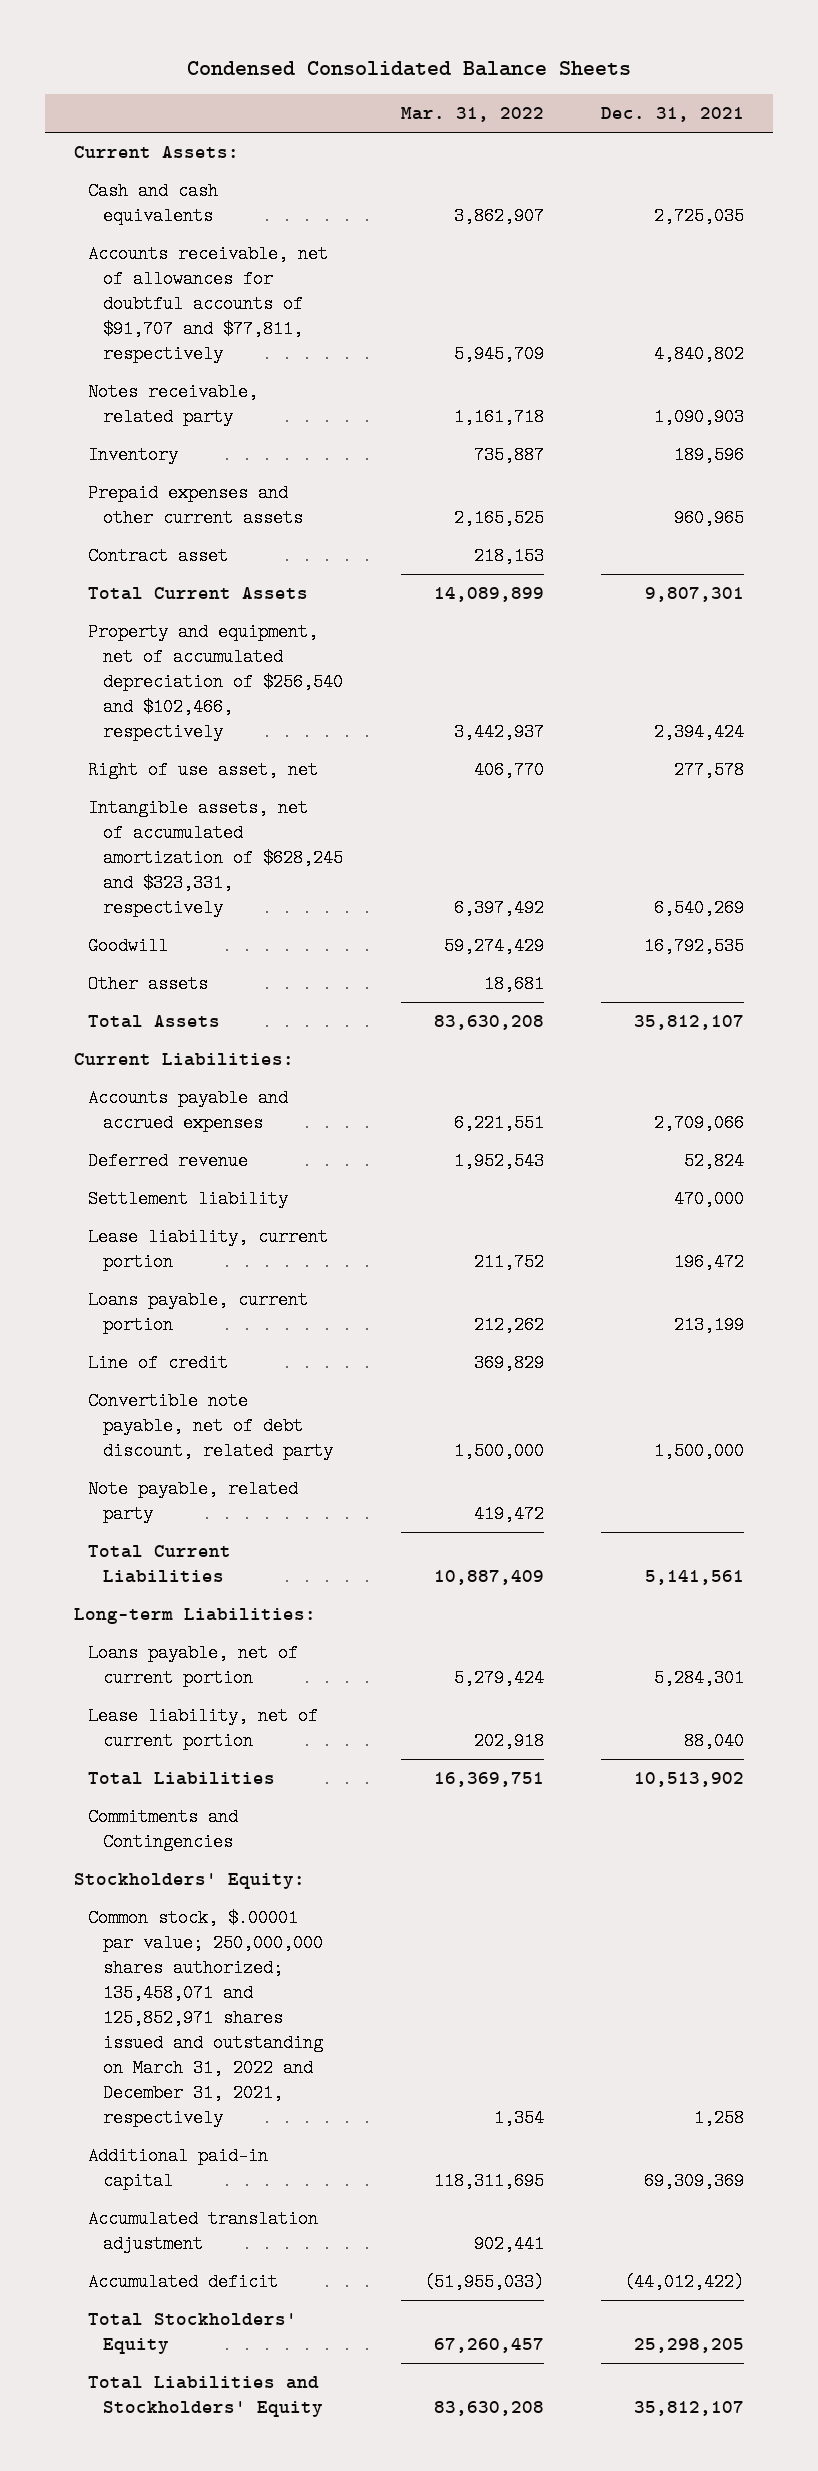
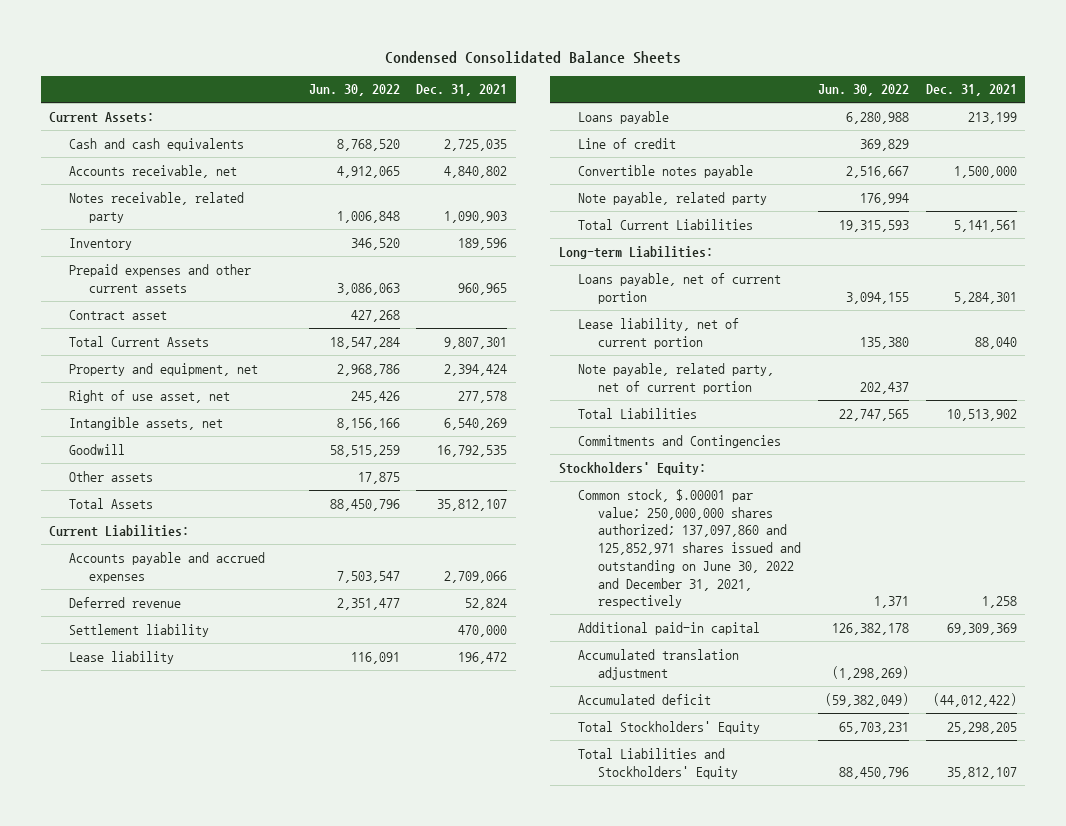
[400,107,544,123] Mar. 31, 2022 -> none
none -> [308,84,400,97] Jun. 30, 2022
[88,244,329,363] Accounts receivable, net of allowances for doubtful accounts of $91,707 and $77,811, respectively -> [68,164,237,178] Accounts receivable, net
[88,622,343,741] Property and equipment, net of accumulated depreciation of $256,540 and $102,466, respectively -> [68,362,258,376] Property and equipment, net
[88,798,343,917] Intangible assets, net of accumulated amortization of $628,245 and $323,331, respectively -> [68,416,223,430] Intangible assets, net
[88,1227,329,1271] Lease liability, current portion -> [68,650,174,664] Lease liability
[88,1290,309,1334] Loans payable, current portion -> [578,110,670,124] Loans payable
[88,1391,333,1460] Convertible note payable, net of debt discount, related party -> [578,164,754,178] Convertible notes payable
none -> [578,362,775,394] Note payable, related party, net of current portion
[88,1908,323,2127] Common stock, $.00001 par value; 250,000,000 shares authorized; 135,458,071 and 125,852,971 shares issued and outstanding on March 31, 2022 and December 31, 2021, respectively -> [578,488,802,609] Common stock, $.00001 par value; 250,000,000 shares authorized; 137,097,860 and 125,852,971 shares issued and outstanding on June 30, 2022 and December 31, 2021, respectively

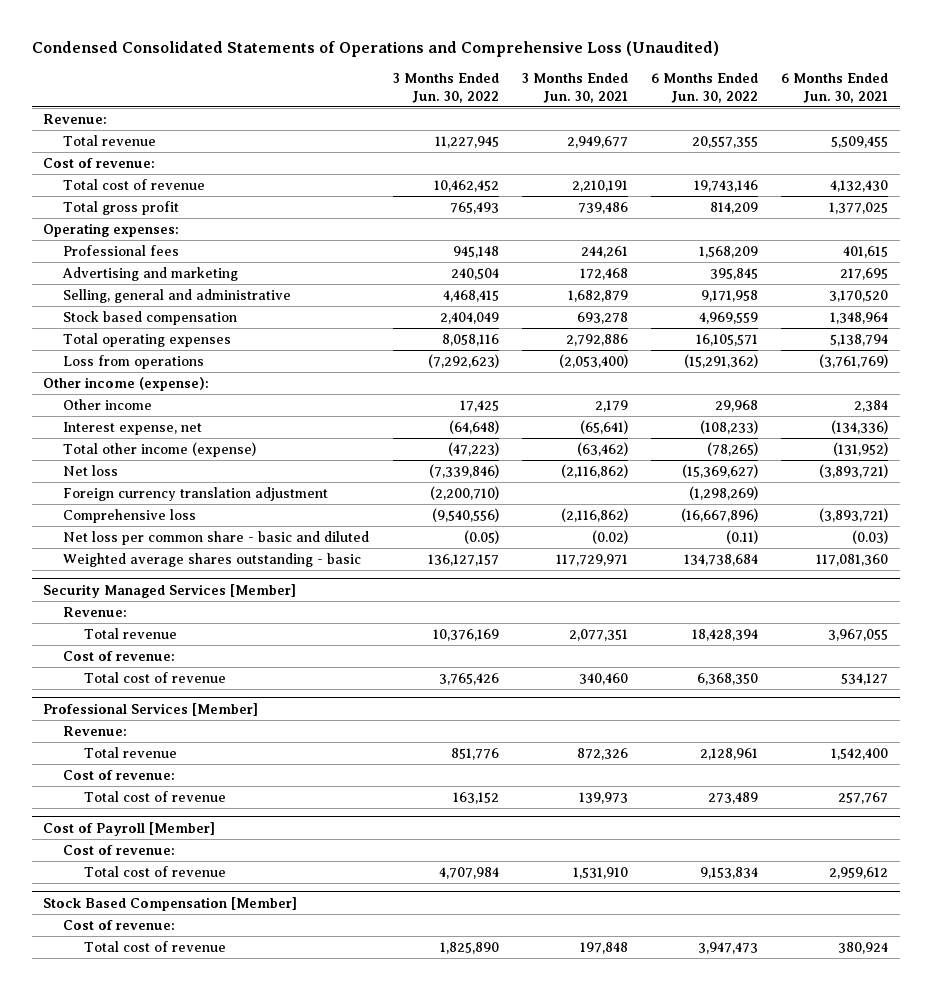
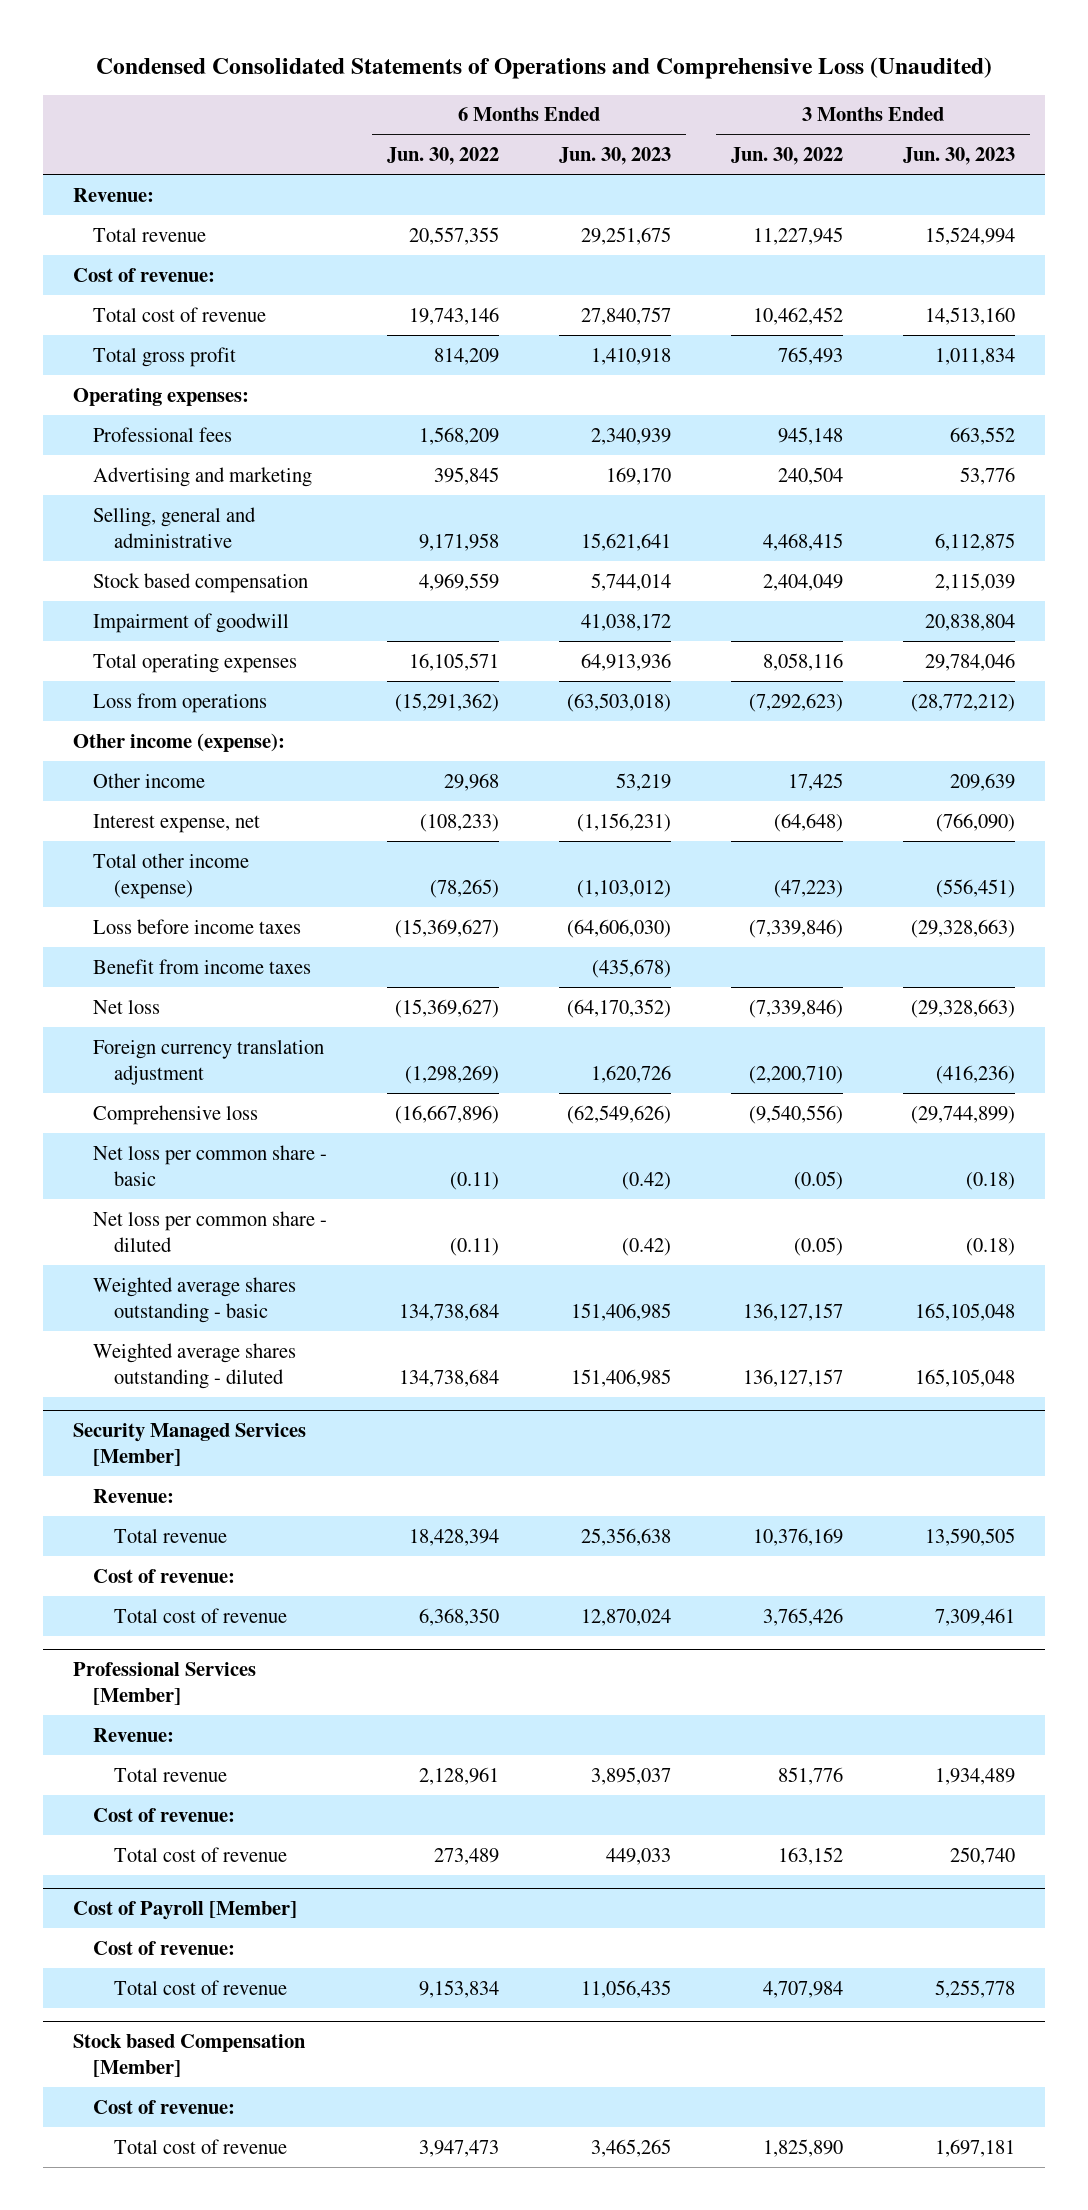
[521,72,628,103] 3 Months Ended Jun. 30, 2021 -> none
[781,72,889,103] 6 Months Ended Jun. 30, 2021 -> none
none -> [559,146,672,165] Jun. 30, 2023
none -> [903,146,1016,165] Jun. 30, 2023
none -> [93,612,290,633] Impairment of goodwill
none -> [93,918,302,934] Loss before income taxes
none -> [93,958,312,974] Benefit from income taxes
[63,530,370,545] Net loss per common share - basic and diluted -> [93,1144,328,1186] Net loss per common share - basic
none -> [93,1210,328,1252] Net loss per common share - diluted
none -> [93,1342,297,1389] Weighted average shares outstanding - diluted
[43,896,298,911] Stock Based Compensation [Member] -> [72,2033,306,2078] Stock based Compensation [Member]

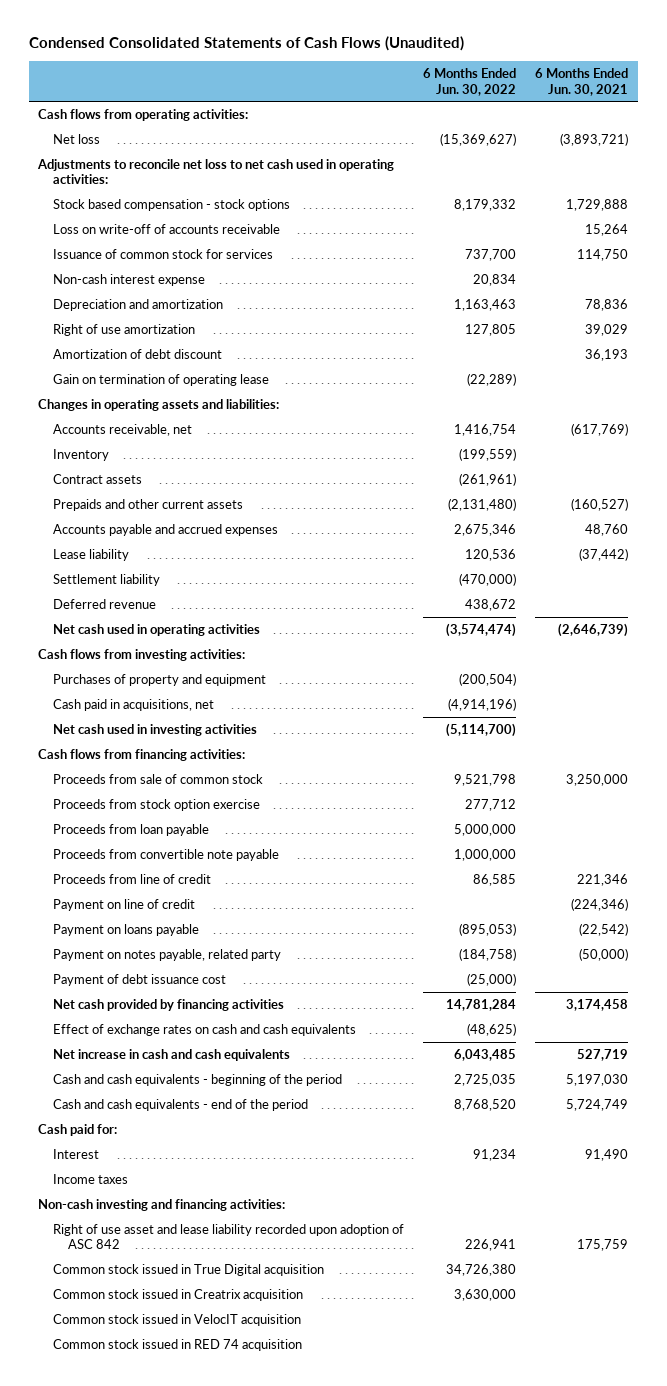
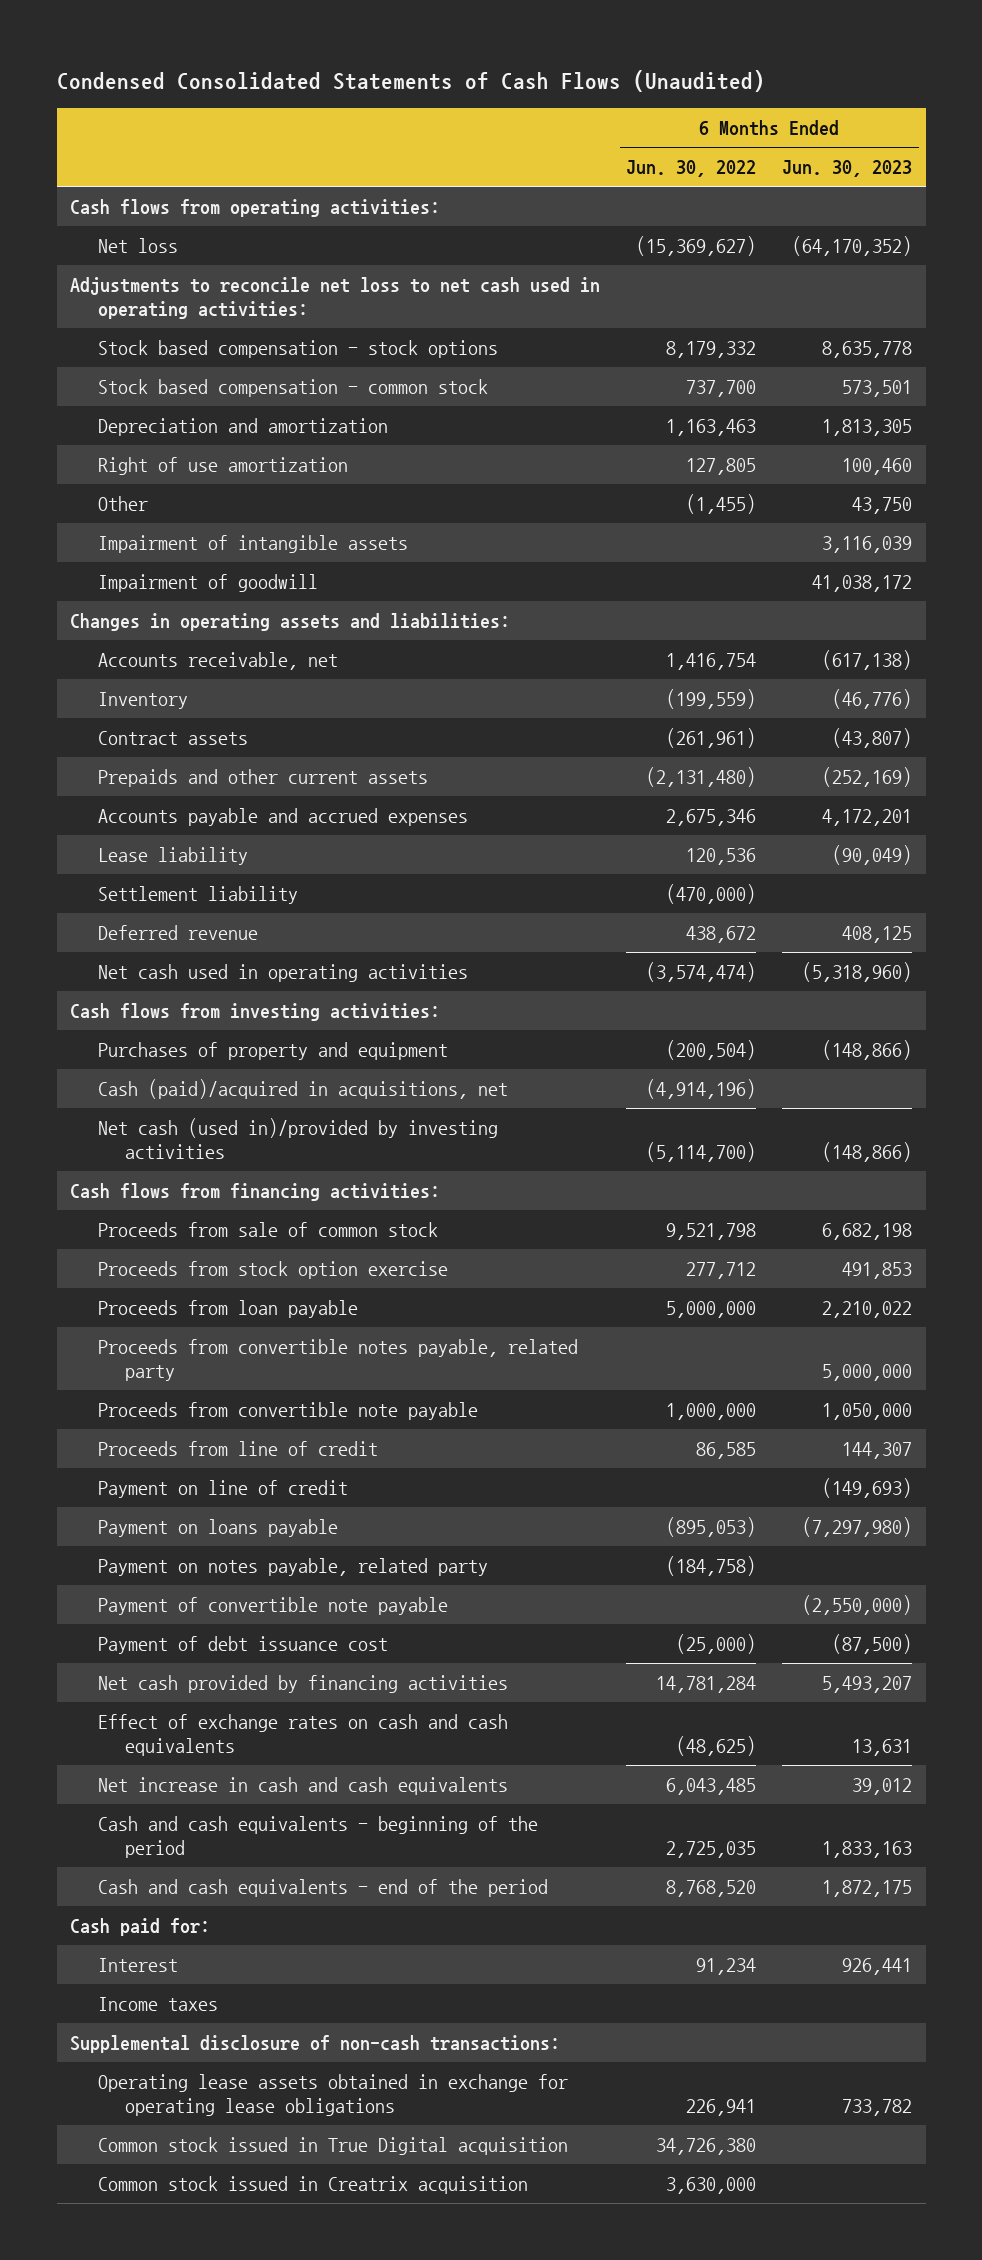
[535,68,629,96] 6 Months Ended Jun. 30, 2021 -> none
none -> [782,160,913,178] Jun. 30, 2023
[52,223,280,234] Loss on write-off of accounts receivable -> none
[52,273,205,286] Non-cash interest expense -> none
[52,248,273,259] Issuance of common stock for services -> [97,378,488,397] Stock based compensation - common stock
[52,348,222,359] Amortization of debt discount -> none
[52,373,269,386] Gain on termination of operating lease -> none
none -> [97,495,148,511] Other
none -> [97,534,408,553] Impairment of intangible assets
none -> [97,573,318,592] Impairment of goodwill
[52,698,214,711] Cash paid in acquisitions, net -> [97,1078,508,1099] Cash (paid)/acquired in acquisitions, net
[52,723,257,736] Net cash used in investing activities -> [97,1117,498,1160] Net cash (used in)/provided by investing activities
none -> [97,1338,578,1382] Proceeds from convertible notes payable, related party
none -> [97,1596,448,1615] Payment of convertible note payable
[38,1198,286,1211] Non-cash investing and financing activities: -> [69,2034,560,2053] Supplemental disclosure of non-cash transactions:
[52,1223,404,1250] Right of use asset and lease liability recorded upon adoption of ASC 842 -> [97,2073,568,2117] Operating lease assets obtained in exchange for operating lease obligations
[52,1313,301,1326] Common stock issued in VelocIT acquisition -> none
[52,1338,302,1351] Common stock issued in RED 74 acquisition -> none

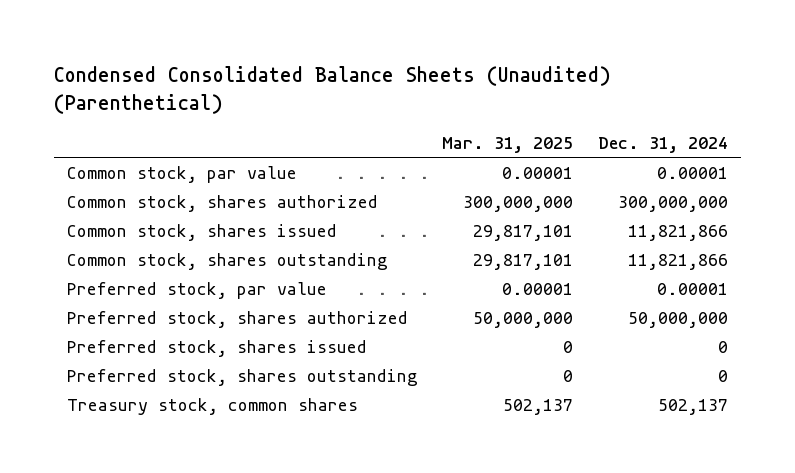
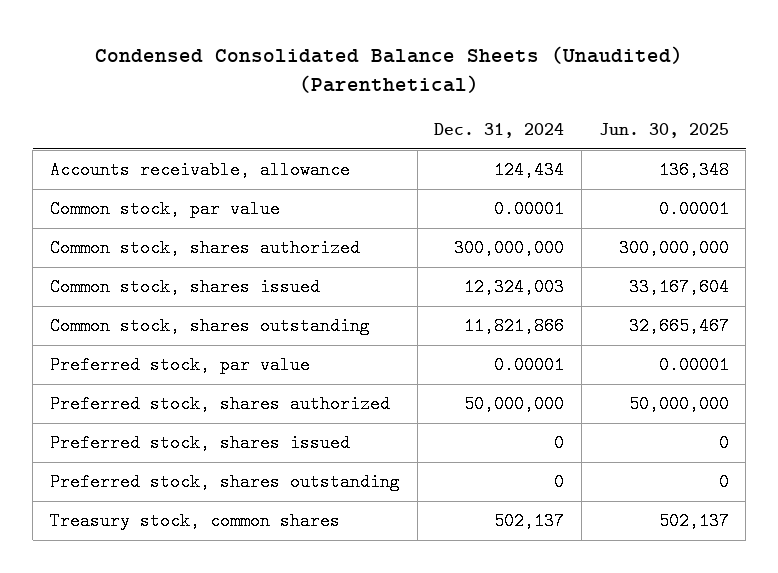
[442,137,574,154] Mar. 31, 2025 -> none
none -> [598,122,729,138] Jun. 30, 2025
none -> [49,161,350,180] Accounts receivable, allowance
[628,224,729,241] 11,821,866 -> [464,278,565,297] 12,324,003

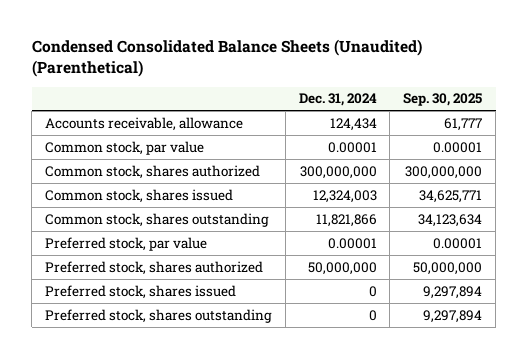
[598,122,729,138] Jun. 30, 2025 -> none
none -> [403,93,483,107] Sep. 30, 2025
[49,512,340,531] Treasury stock, common shares -> none

